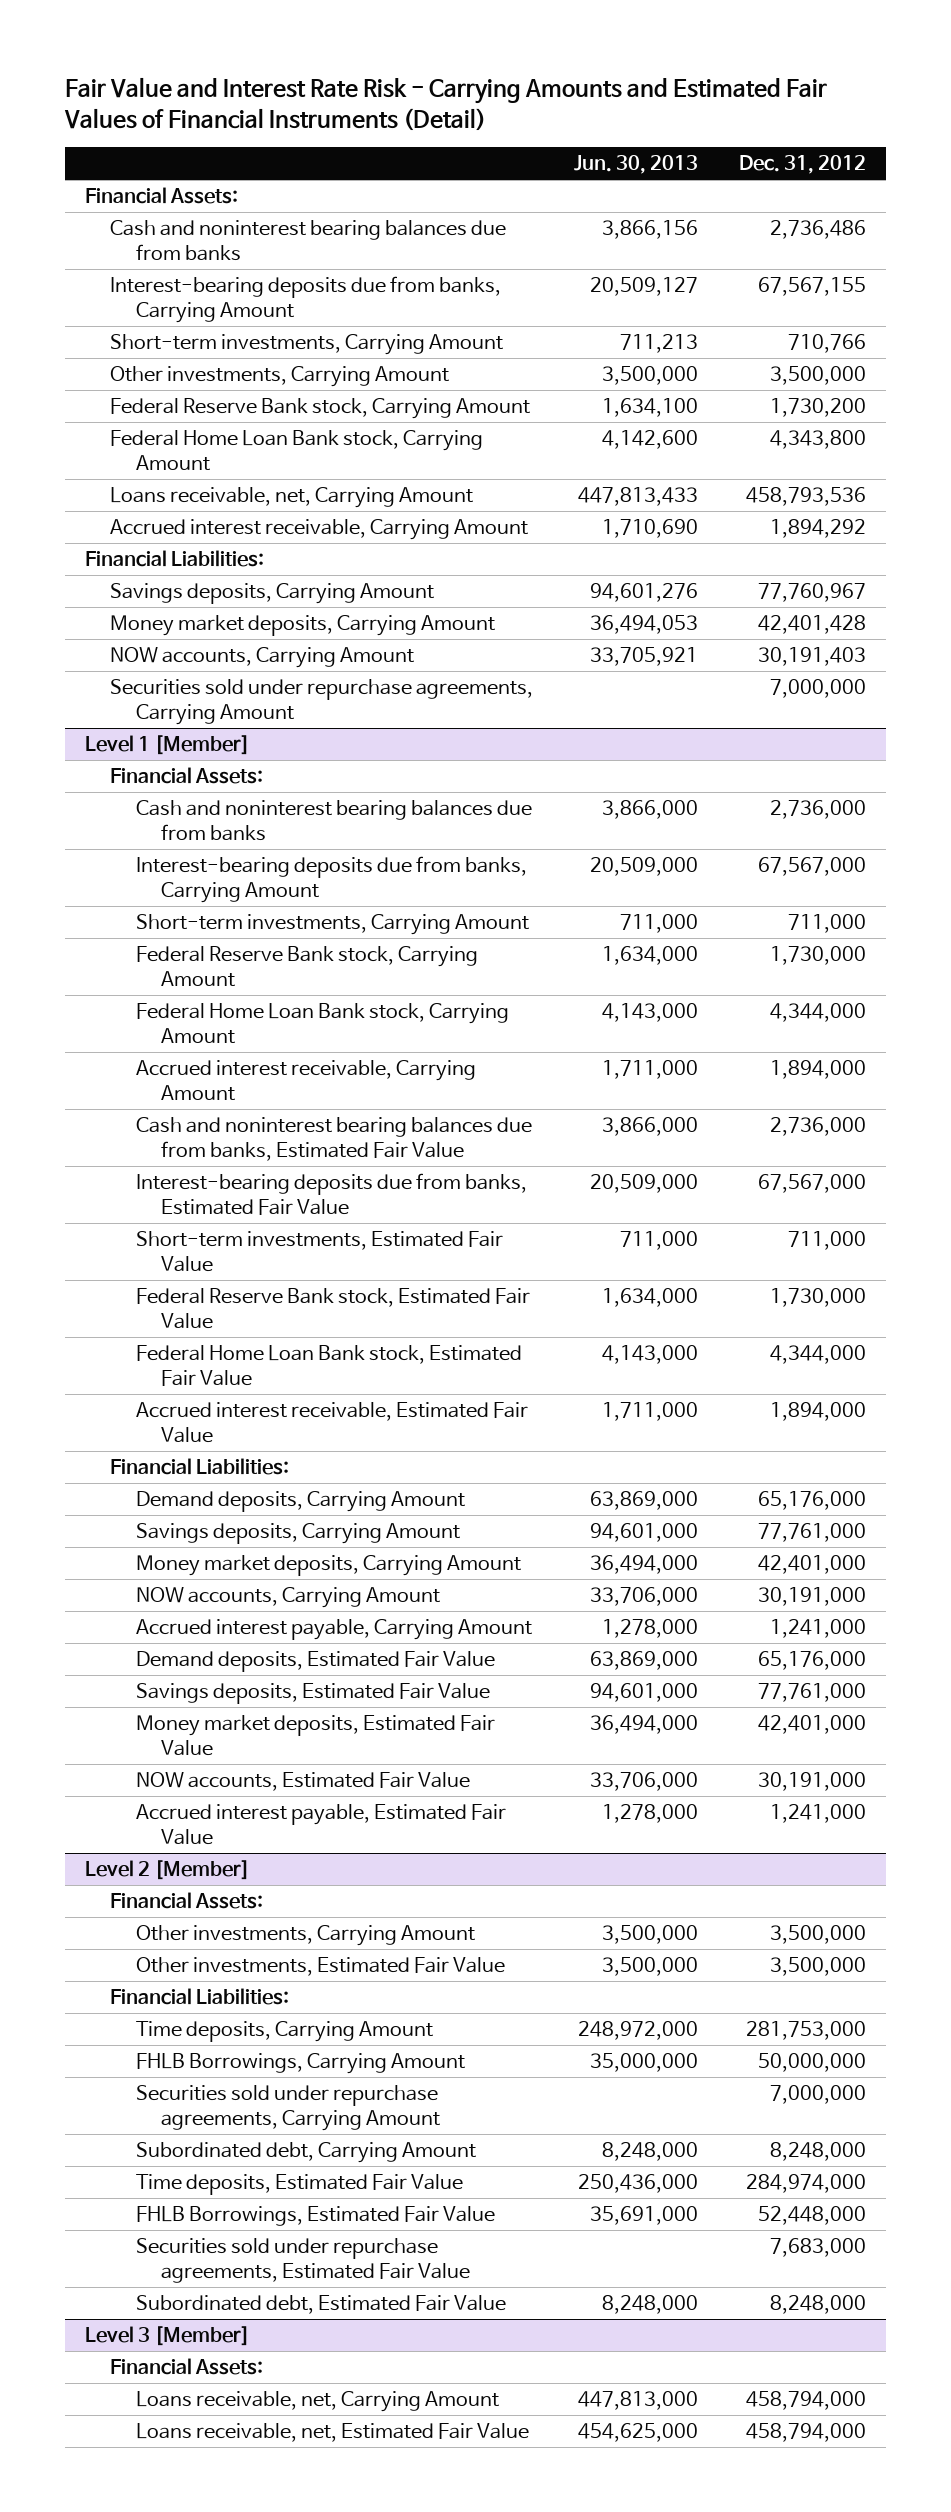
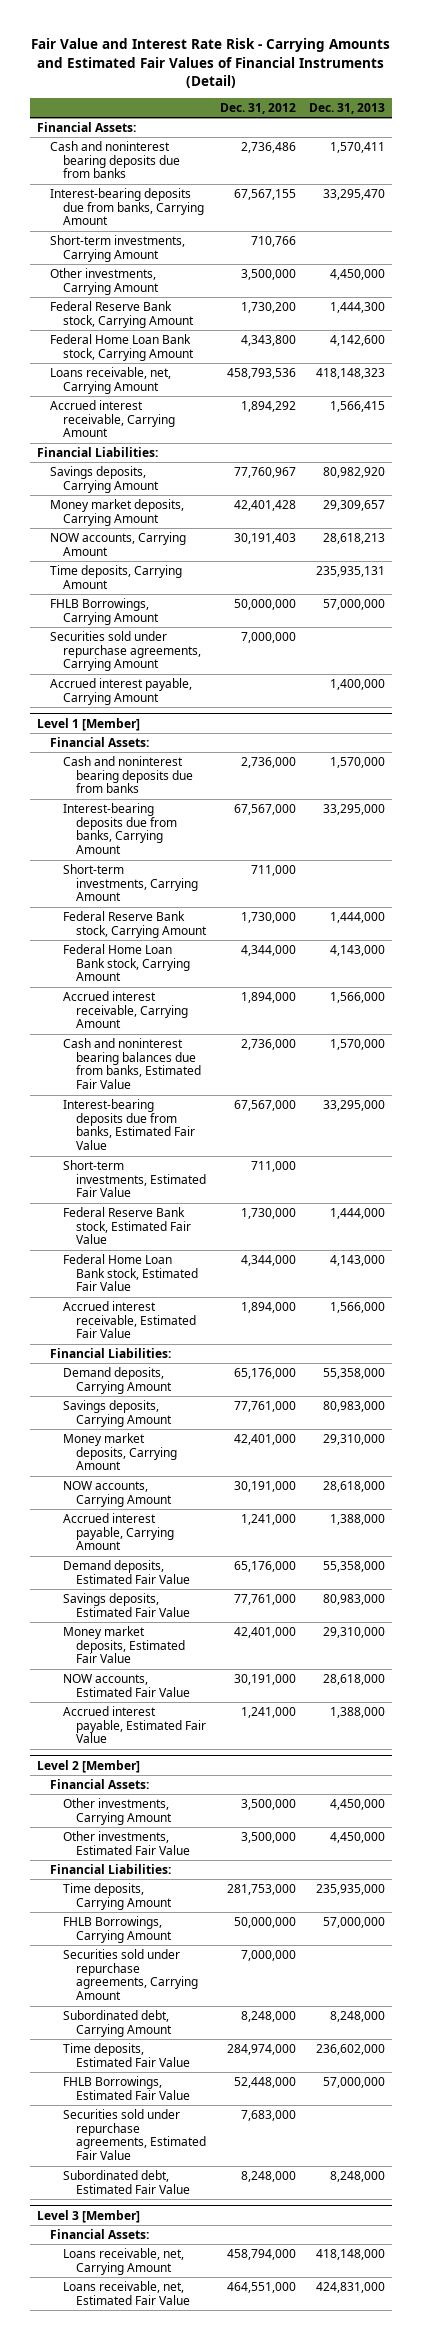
[574,155,699,175] Jun. 30, 2013 -> none
none -> [309,102,386,114] Dec. 31, 2013
[110,220,507,262] Cash and noninterest bearing balances due from banks -> [50,140,181,179] Cash and noninterest bearing deposits due from banks
none -> [50,564,183,589] Time deposits, Carrying Amount
none -> [50,597,160,625] FHLB Borrowings, Carrying Amount
none -> [50,677,193,705] Accrued interest payable, Carrying Amount
[135,800,532,842] Cash and noninterest bearing balances due from banks -> [63,755,194,794] Cash and noninterest bearing deposits due from banks
[745,2423,866,2443] 458,794,000 -> [226,2281,296,2293] 464,551,000

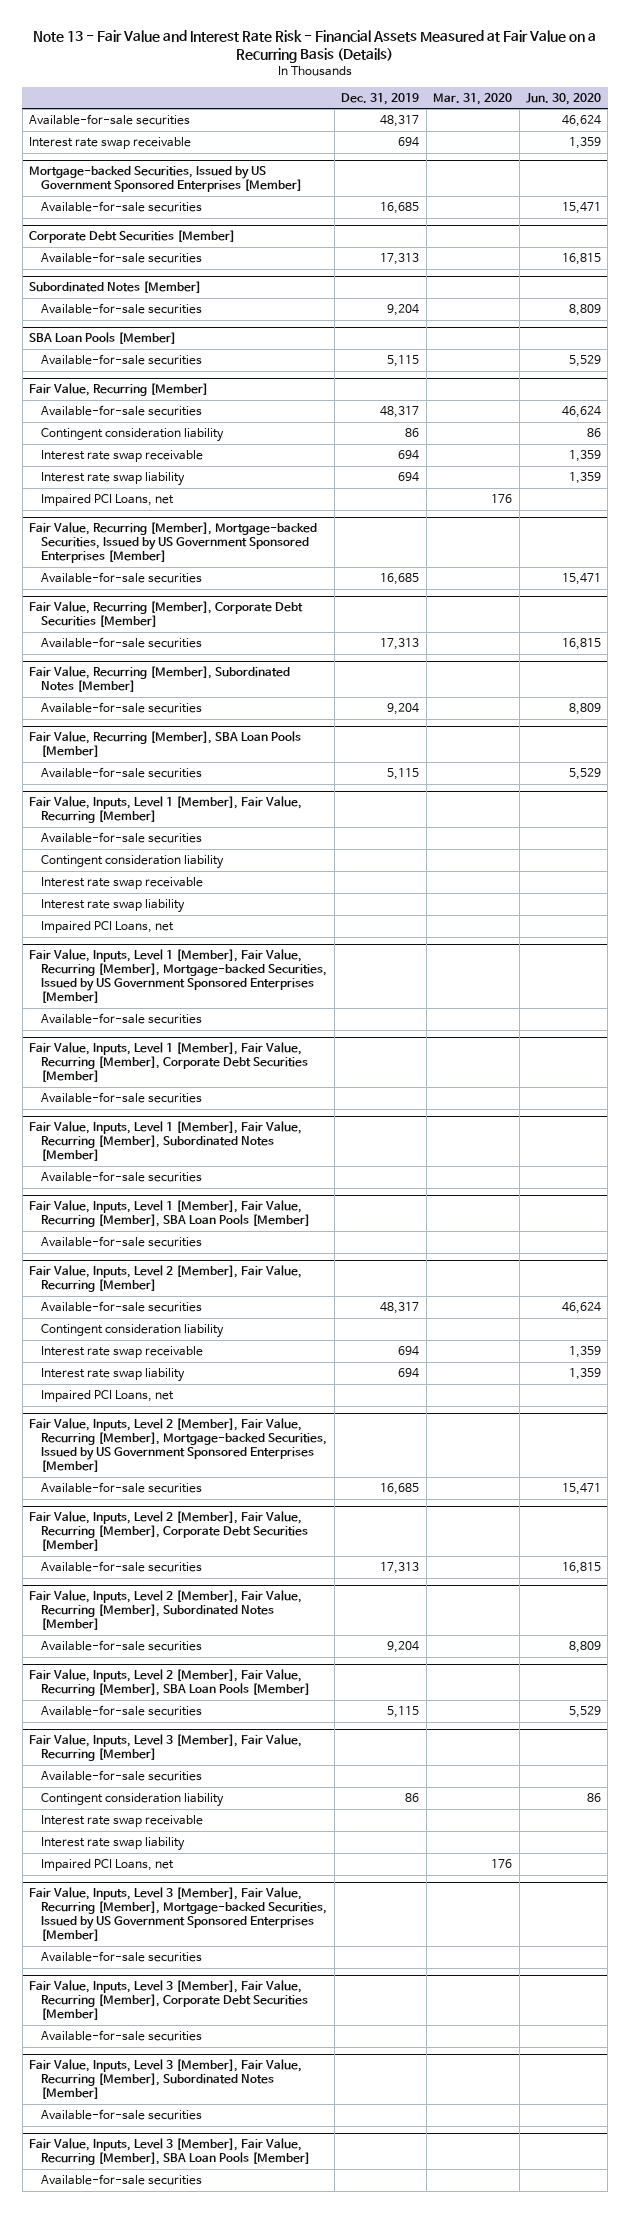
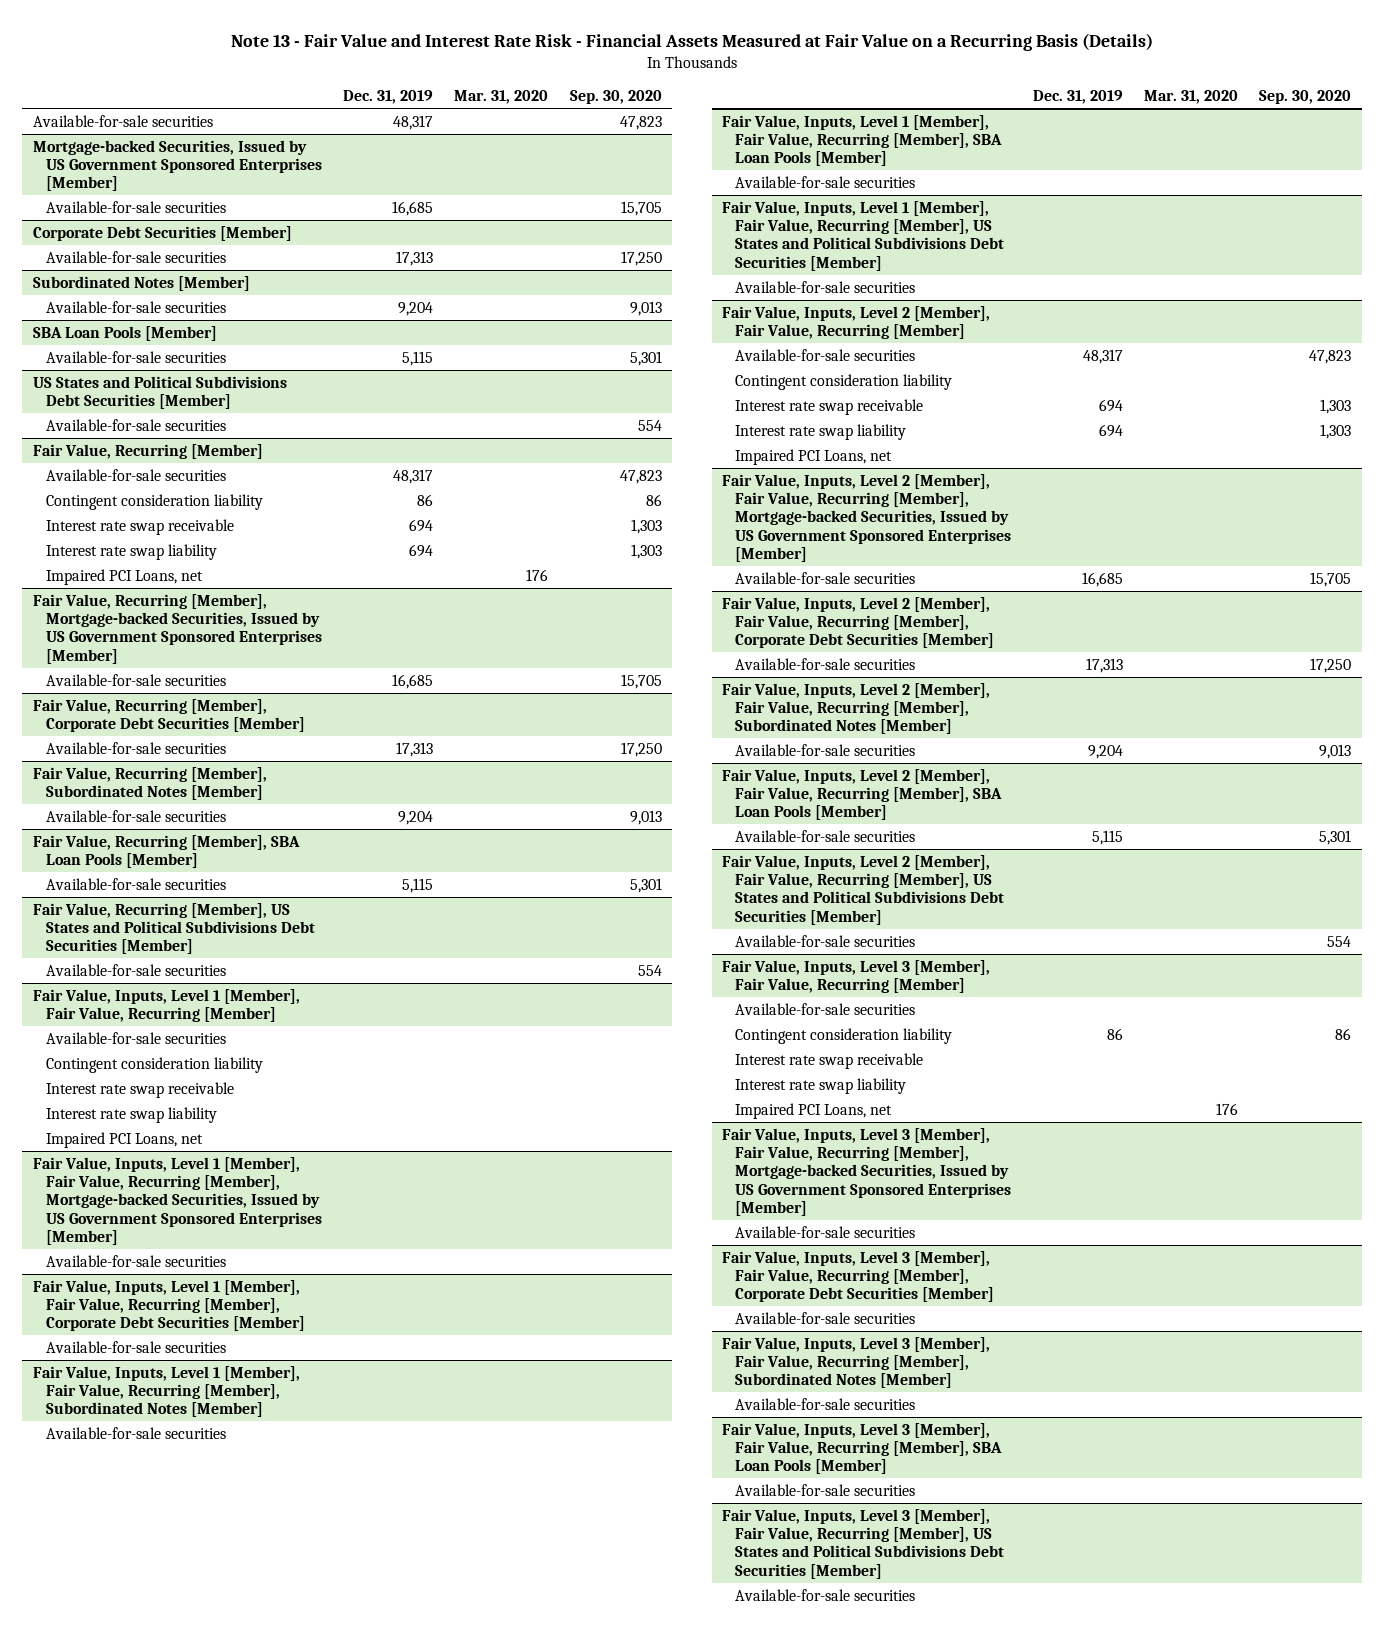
[526,92,602,105] Jun. 30, 2020 -> none
none -> [569,90,662,105] Sep. 30, 2020
[29,137,192,150] Interest rate swap receivable -> none
none -> [32,375,287,410] US States and Political Subdivisions Debt Securities [Member]
none -> [45,418,226,431] Available-for-sale securities
none -> [32,902,315,955] Fair Value, Recurring [Member], US States and Political Subdivisions Debt Securities [Member]
none -> [45,963,226,976] Available-for-sale securities
none -> [722,200,1005,271] Fair Value, Inputs, Level 1 [Member], Fair Value, Recurring [Member], US States and Political Subdivisions Debt Securities [Member]
none -> [735,280,916,293] Available-for-sale securities
none -> [722,854,1005,925] Fair Value, Inputs, Level 2 [Member], Fair Value, Recurring [Member], US States and Political Subdivisions Debt Securities [Member]
none -> [735,934,916,947] Available-for-sale securities
none -> [722,1508,1005,1579] Fair Value, Inputs, Level 3 [Member], Fair Value, Recurring [Member], US States and Political Subdivisions Debt Securities [Member]
none -> [735,1588,916,1601] Available-for-sale securities

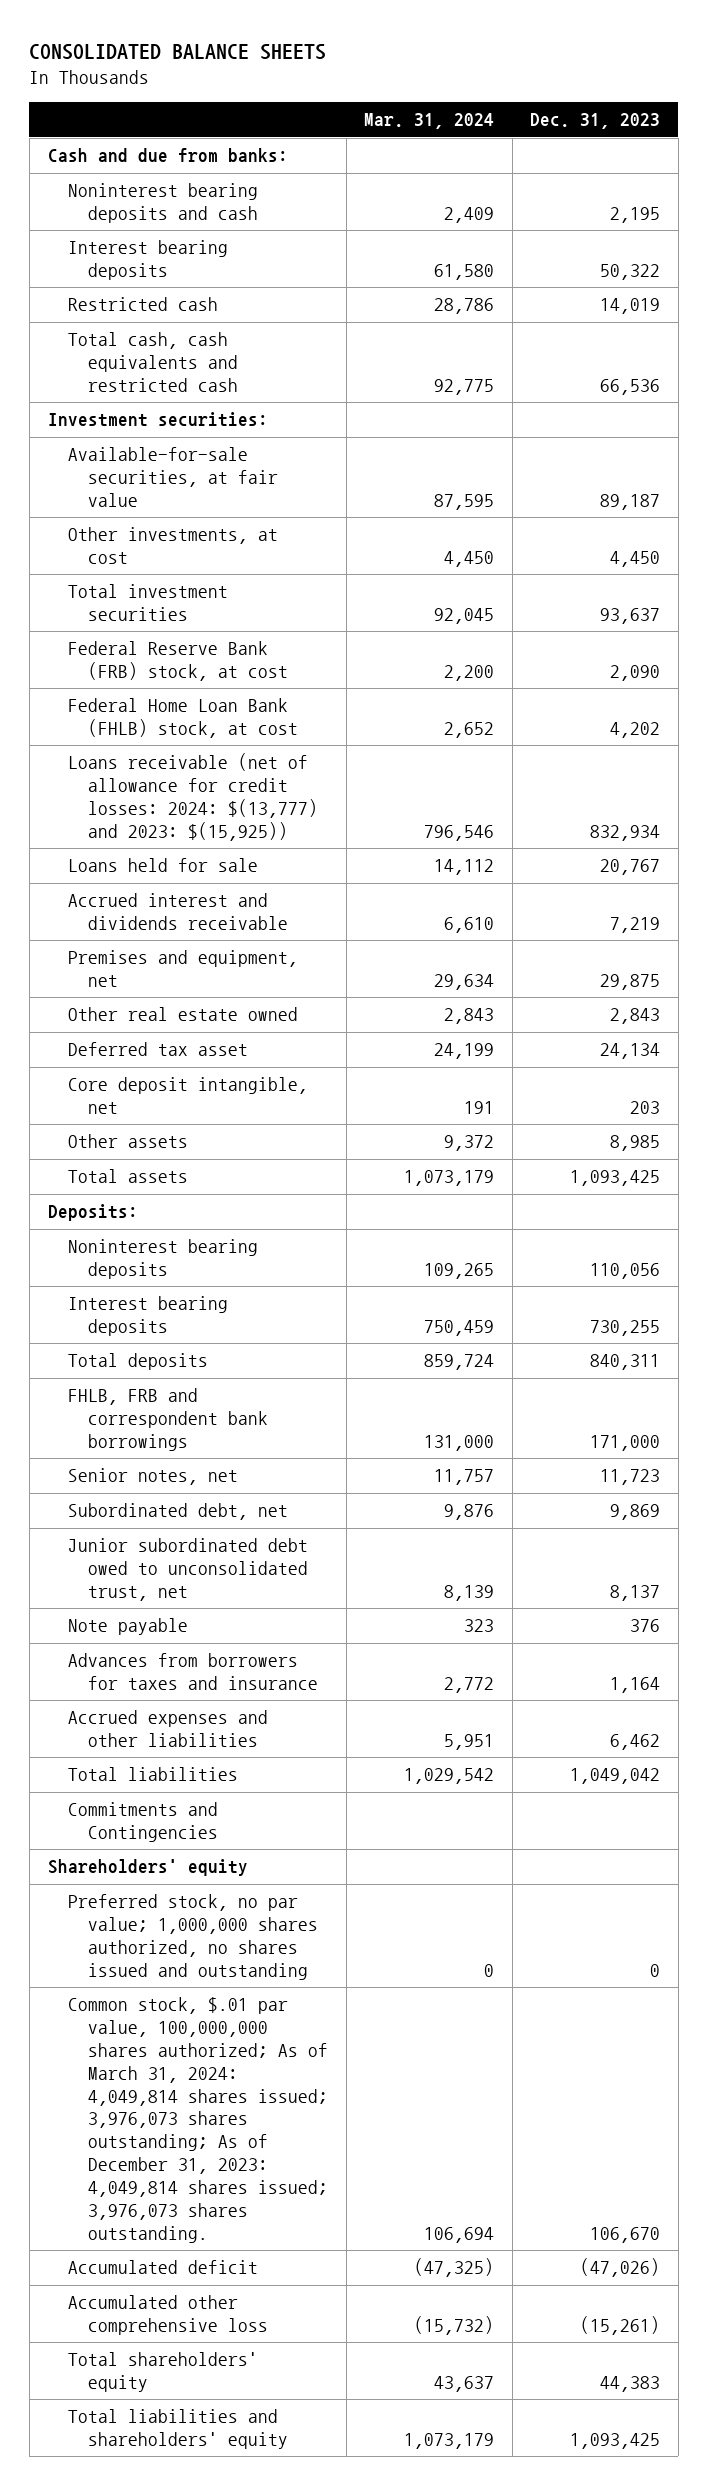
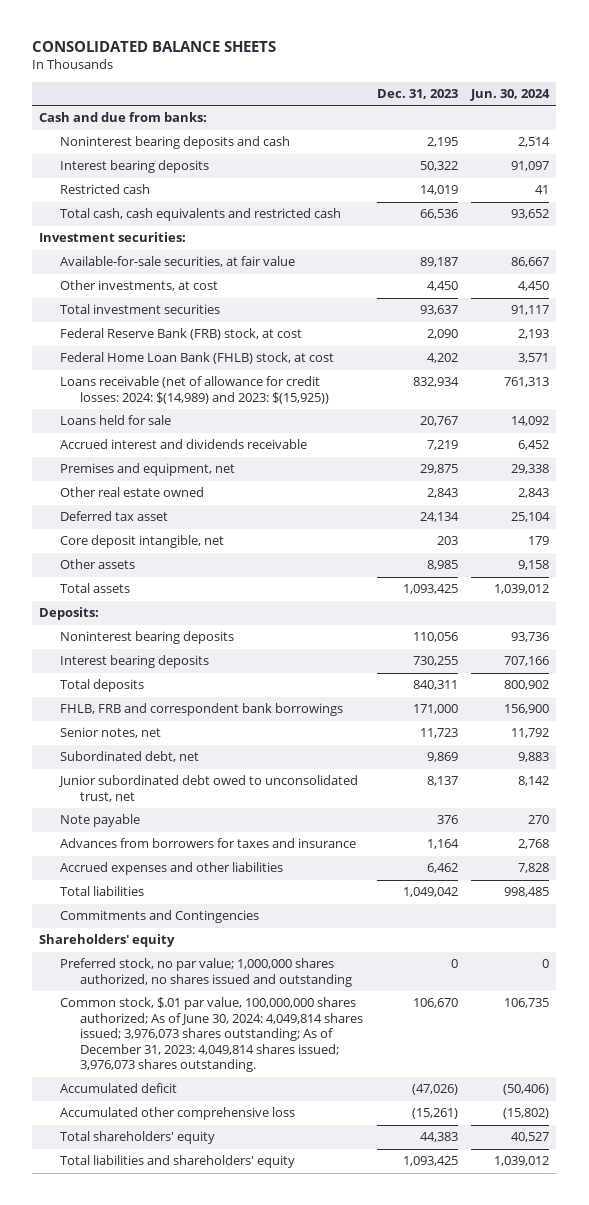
[364,113,495,130] Mar. 31, 2024 -> none
none -> [470,89,551,102] Jun. 30, 2024
[67,753,319,841] Loans receivable (net of allowance for credit losses: 2024: $(13,777) and 2023: $(15,925)) -> [59,376,329,404] Loans receivable (net of allowance for credit losses: 2024: $(14,989) and 2023: $(15,925))
[67,1997,329,2243] Common stock, $.01 par value, 100,000,000 shares authorized; As of March 31, 2024: 4,049,814 shares issued; 3,976,073 shares outstanding; As of December 31, 2023: 4,049,814 shares issued; 3,976,073 shares outstanding. -> [59,997,363,1073] Common stock, $.01 par value, 100,000,000 shares authorized; As of June 30, 2024: 4,049,814 shares issued; 3,976,073 shares outstanding; As of December 31, 2023: 4,049,814 shares issued; 3,976,073 shares outstanding.

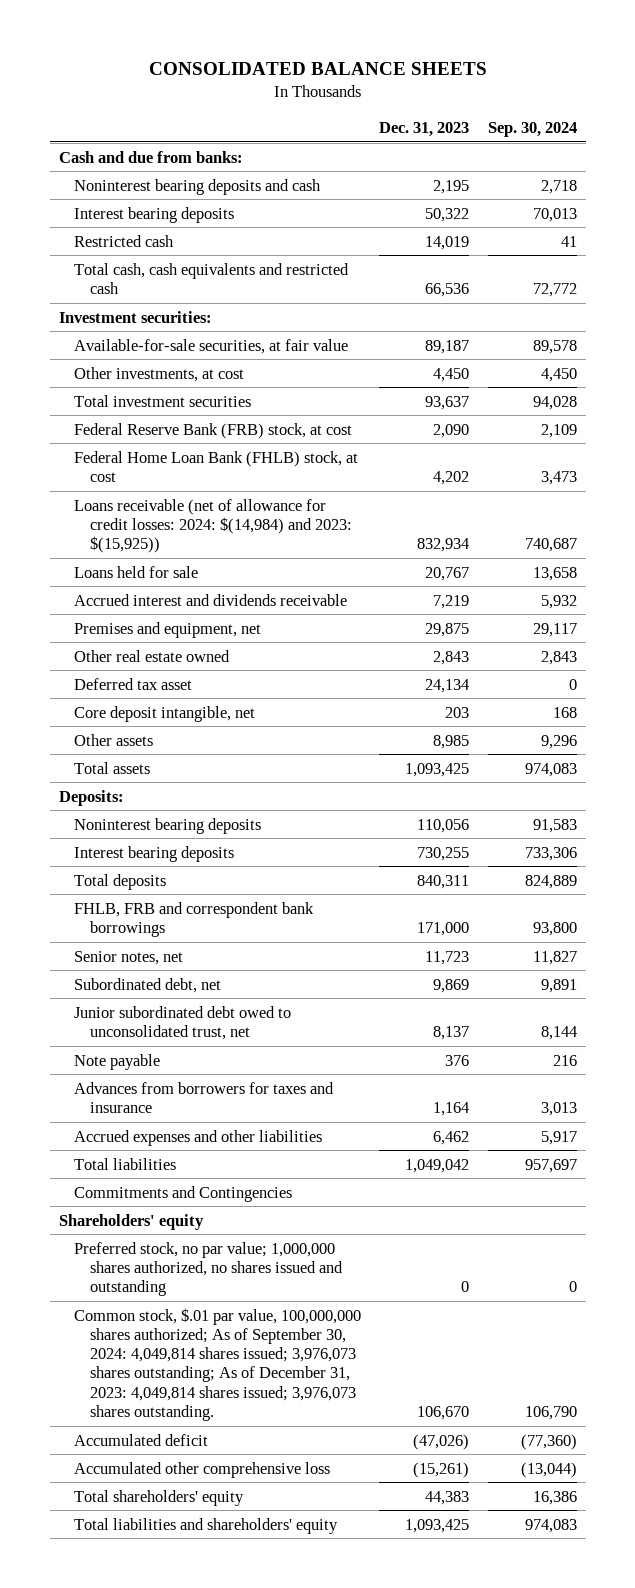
[470,89,551,102] Jun. 30, 2024 -> none
none -> [487,121,577,137] Sep. 30, 2024
[59,376,329,404] Loans receivable (net of allowance for credit losses: 2024: $(14,989) and 2023: $(15,925)) -> [74,498,352,554] Loans receivable (net of allowance for credit losses: 2024: $(14,984) and 2023: $(15,925))
[59,997,363,1073] Common stock, $.01 par value, 100,000,000 shares authorized; As of June 30, 2024: 4,049,814 shares issued; 3,976,073 shares outstanding; As of December 31, 2023: 4,049,814 shares issued; 3,976,073 shares outstanding. -> [74,1307,362,1421] Common stock, $.01 par value, 100,000,000 shares authorized; As of September 30, 2024: 4,049,814 shares issued; 3,976,073 shares outstanding; As of December 31, 2023: 4,049,814 shares issued; 3,976,073 shares outstanding.

